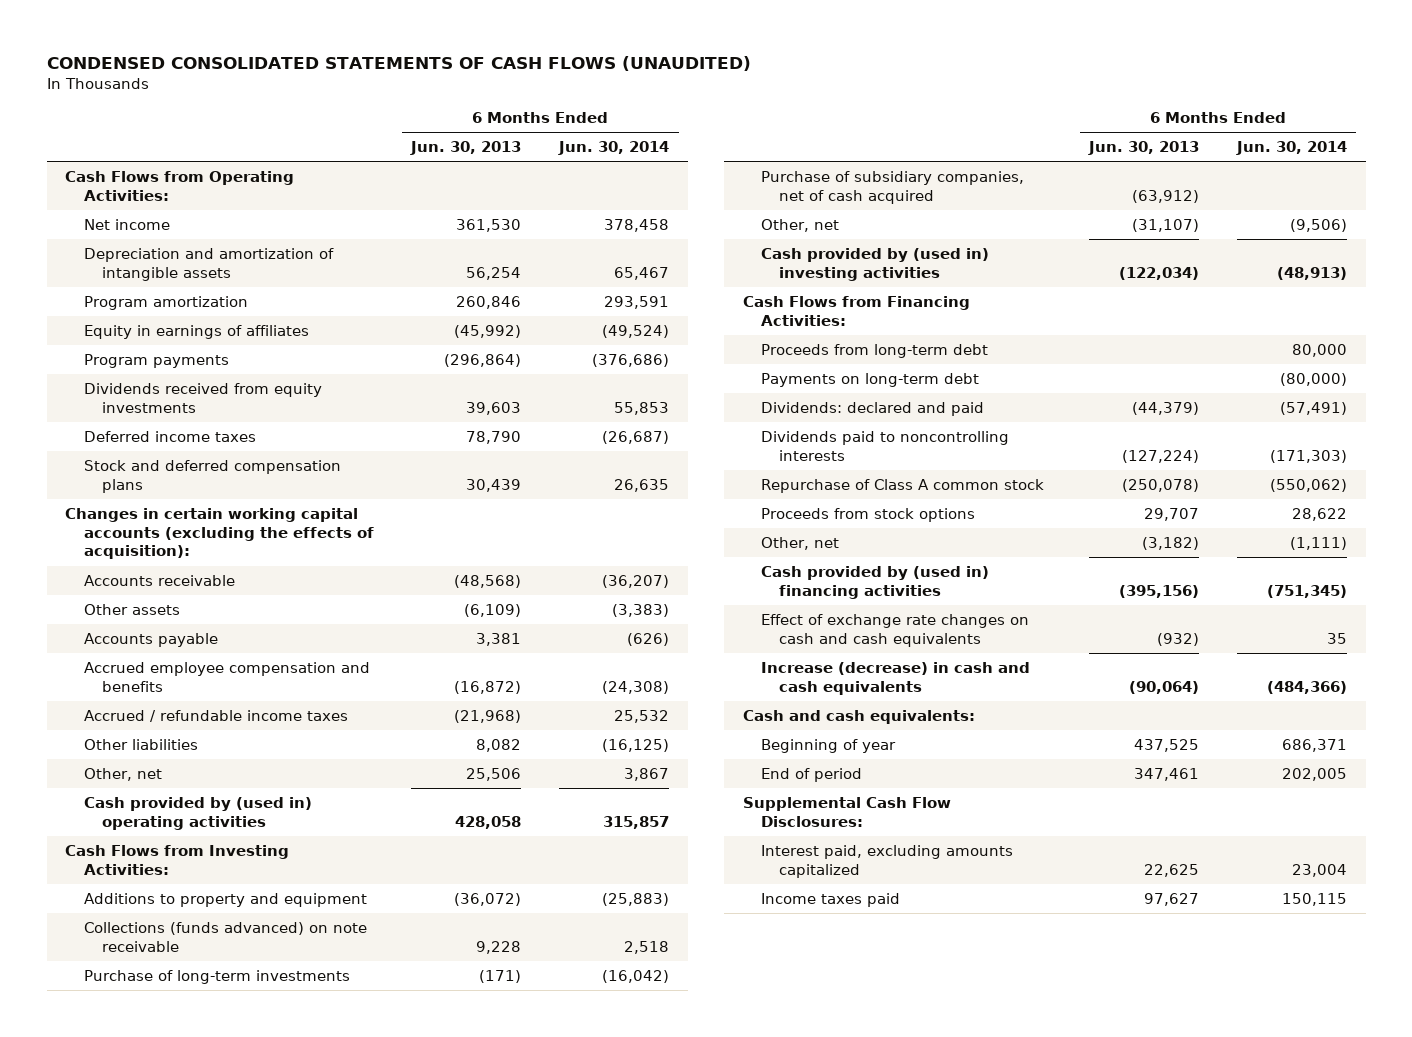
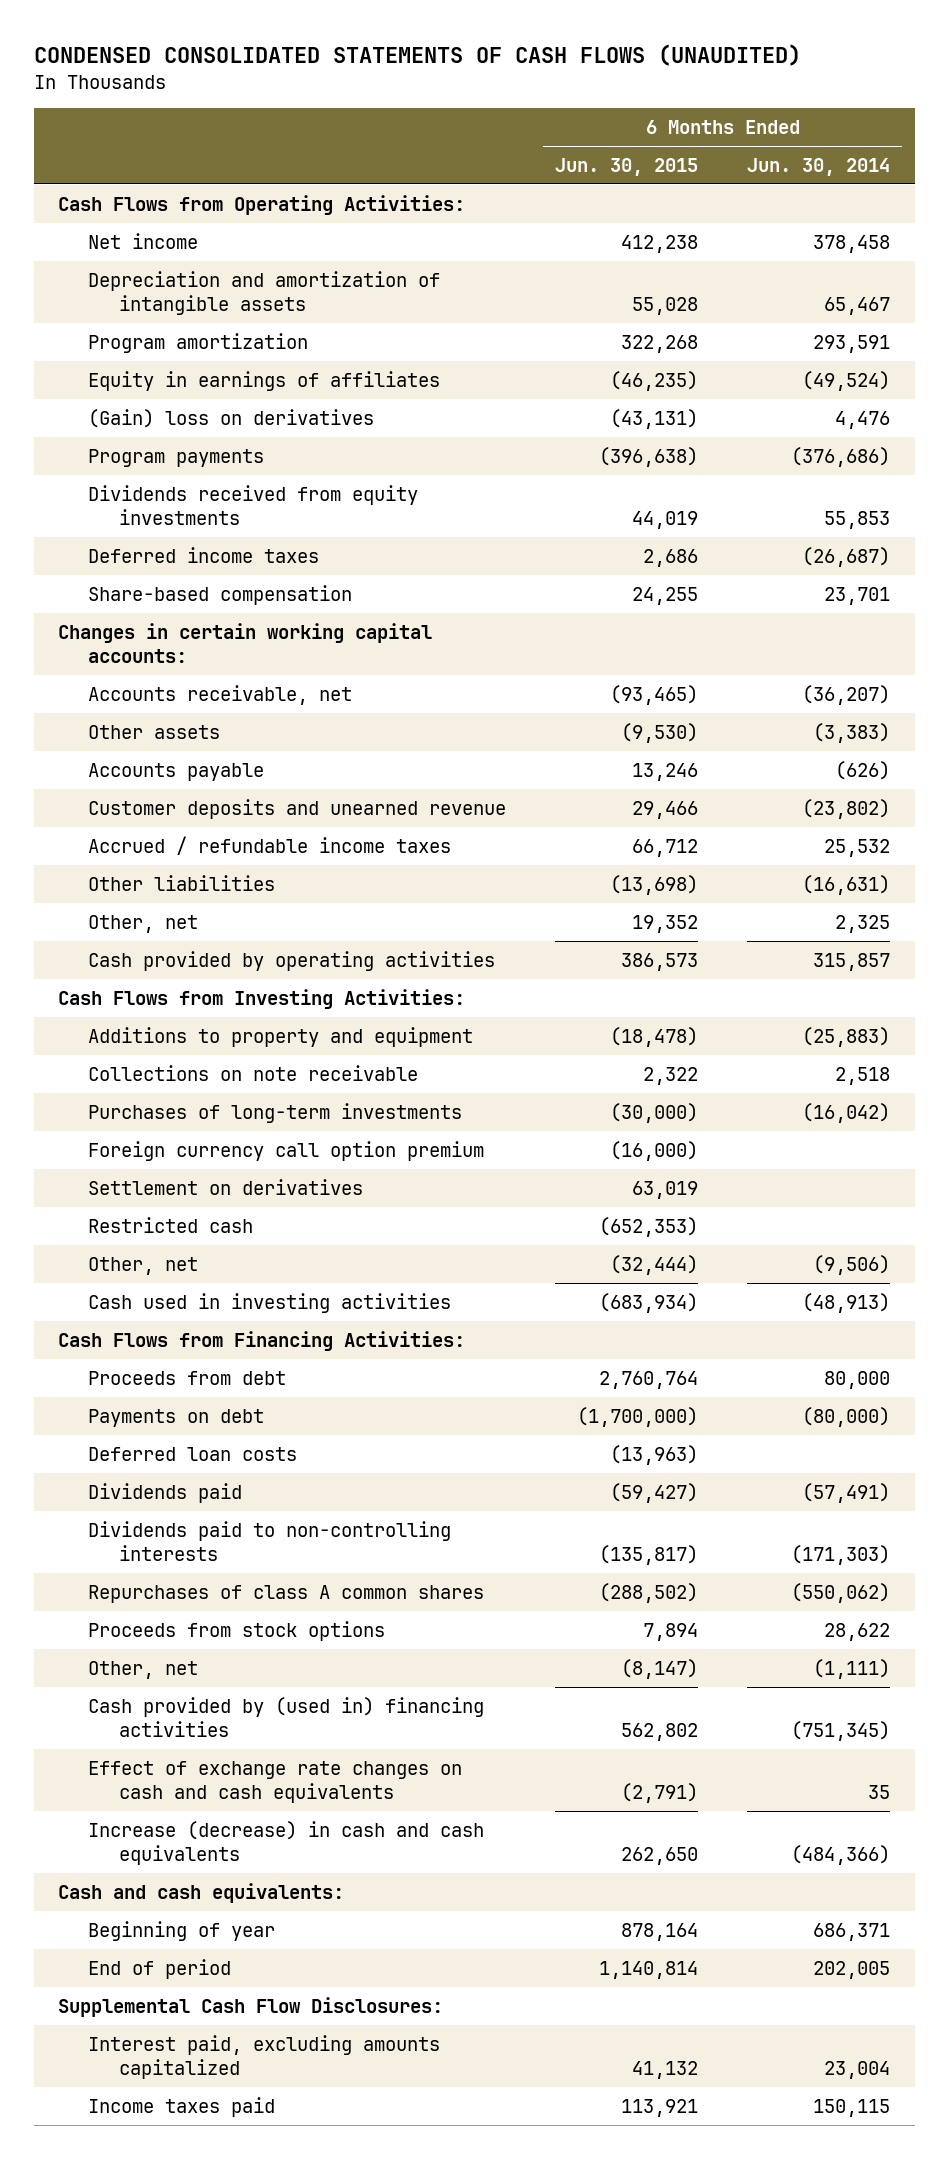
[410,141,522,156] Jun. 30, 2013 -> none
none -> [555,157,699,176] Jun. 30, 2015
none -> [88,408,375,428] (Gain) loss on derivatives
[83,459,341,493] Stock and deferred compensation plans -> none
none -> [88,584,353,605] Share-based compensation
[65,507,374,560] Changes in certain working capital accounts (excluding the effects of acquisition): -> [57,622,432,664] Changes in certain working capital accounts:
[83,574,235,586] Accounts receivable -> [88,684,353,705] Accounts receivable, net
[83,661,370,692] Accrued employee compensation and benefits -> none
none -> [88,798,507,819] Customer deposits and unearned revenue
[602,738,670,752] (16,125) -> [802,874,891,895] (16,631)
[624,767,670,781] 3,867 -> [835,914,891,933] 2,325
[83,796,312,830] Cash provided by (used in) operating activities -> [88,950,496,971] Cash provided by operating activities
[761,170,1025,204] Purchase of subsidiary companies, net of cash acquired -> none
[83,921,367,952] Collections (funds advanced) on note receivable -> [88,1064,419,1081] Collections on note receivable
[83,969,350,984] Purchase of long-term investments -> [88,1102,463,1123] Purchases of long-term investments
none -> [88,1140,485,1161] Foreign currency call option premium
none -> [88,1178,364,1195] Settlement on derivatives
none -> [88,1216,254,1233] Restricted cash
[761,247,990,281] Cash provided by (used in) investing activities -> [88,1292,452,1313] Cash used in investing activities
[761,343,989,358] Proceeds from long-term debt -> [88,1370,287,1385] Proceeds from debt
[761,372,980,387] Payments on long-term debt -> [88,1408,265,1427] Payments on debt
none -> [88,1446,298,1461] Deferred loan costs
[761,401,985,416] Dividends: declared and paid -> [88,1482,243,1503] Dividends paid
[761,430,1010,461] Dividends paid to noncontrolling interests -> [88,1520,452,1562] Dividends paid to non-controlling interests
[761,478,1045,493] Repurchase of Class A common stock -> [88,1584,485,1603] Repurchases of class A common shares

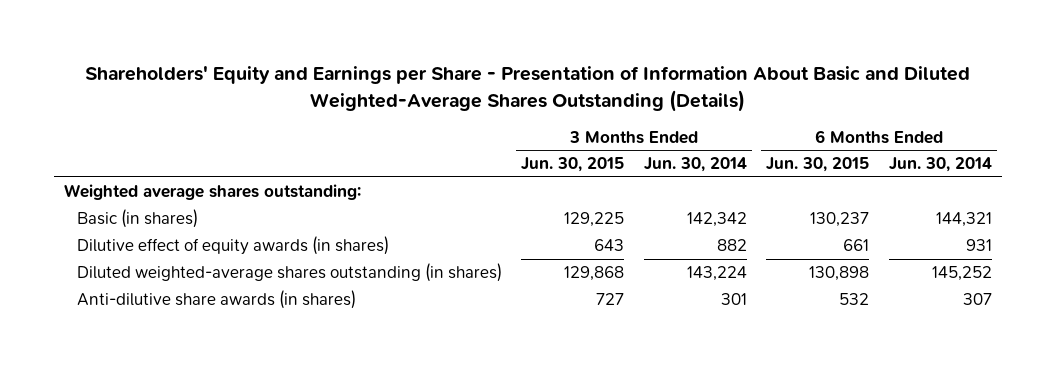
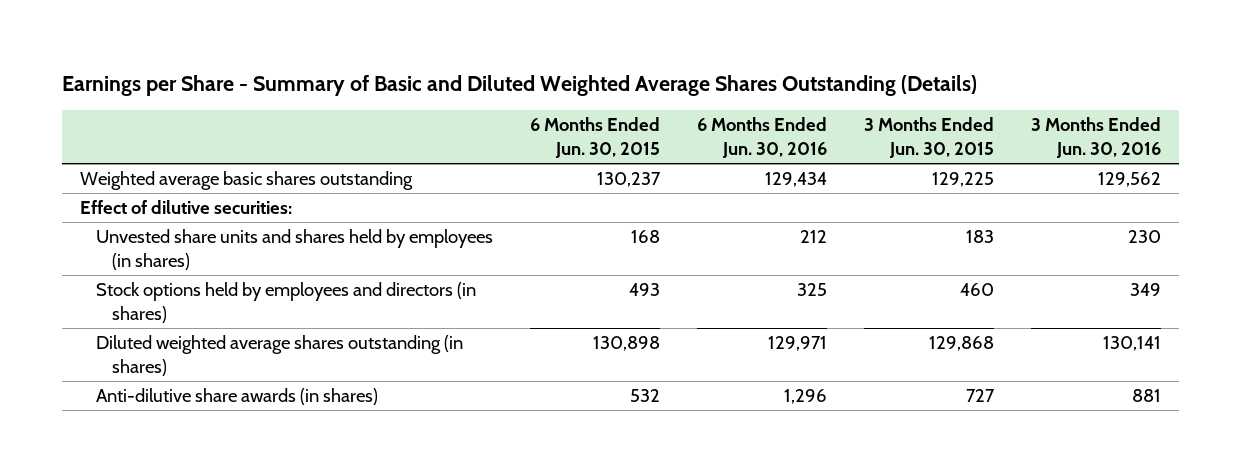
[84,66,970,112] Shareholders' Equity and Earnings per Share - Presentation of Information About Basic and Diluted Weighted-Average Shares Outstanding (Details) -> [62,75,978,97] Earnings per Share - Summary of Basic and Diluted Weighted Average Shares Outstanding (Details)
[643,157,747,173] Jun. 30, 2014 -> none
[888,157,992,173] Jun. 30, 2014 -> none
none -> [697,116,828,159] 6 Months Ended Jun. 30, 2016
none -> [1030,116,1161,159] 3 Months Ended Jun. 30, 2016
[64,184,362,201] Weighted average shares outstanding: -> none
[76,236,389,256] Dilutive effect of equity awards (in shares) -> none
[76,209,198,229] Basic (in shares) -> [80,171,414,191] Weighted average basic shares outstanding
none -> [80,200,293,215] Effect of dilutive securities:
none -> [96,229,494,271] Unvested share units and shares held by employees (in shares)
none -> [96,282,477,324] Stock options held by employees and directors (in shares)
[76,263,502,283] Diluted weighted-average shares outstanding (in shares) -> [96,335,464,377] Diluted weighted average shares outstanding (in shares)

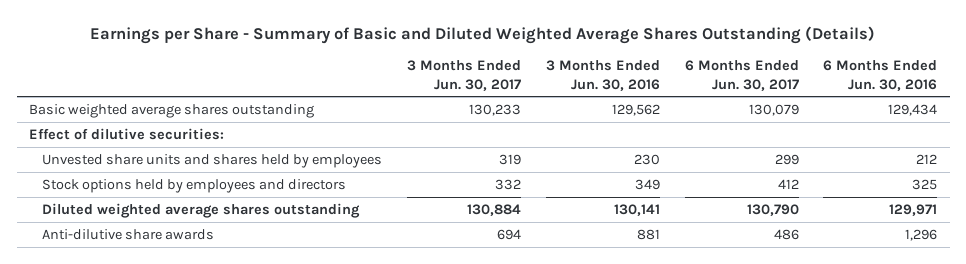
[530,116,661,159] 6 Months Ended Jun. 30, 2015 -> none
[863,116,994,159] 3 Months Ended Jun. 30, 2015 -> none
none -> [407,60,522,91] 3 Months Ended Jun. 30, 2017
none -> [684,60,799,91] 6 Months Ended Jun. 30, 2017
[80,171,414,191] Weighted average basic shares outstanding -> [29,103,315,118] Basic weighted average shares outstanding
[96,229,494,271] Unvested share units and shares held by employees (in shares) -> [42,153,383,168] Unvested share units and shares held by employees
[96,282,477,324] Stock options held by employees and directors (in shares) -> [42,178,347,193] Stock options held by employees and directors
[96,335,464,377] Diluted weighted average shares outstanding (in shares) -> [42,202,361,218] Diluted weighted average shares outstanding
[96,388,379,406] Anti-dilutive share awards (in shares) -> [42,228,215,240] Anti-dilutive share awards

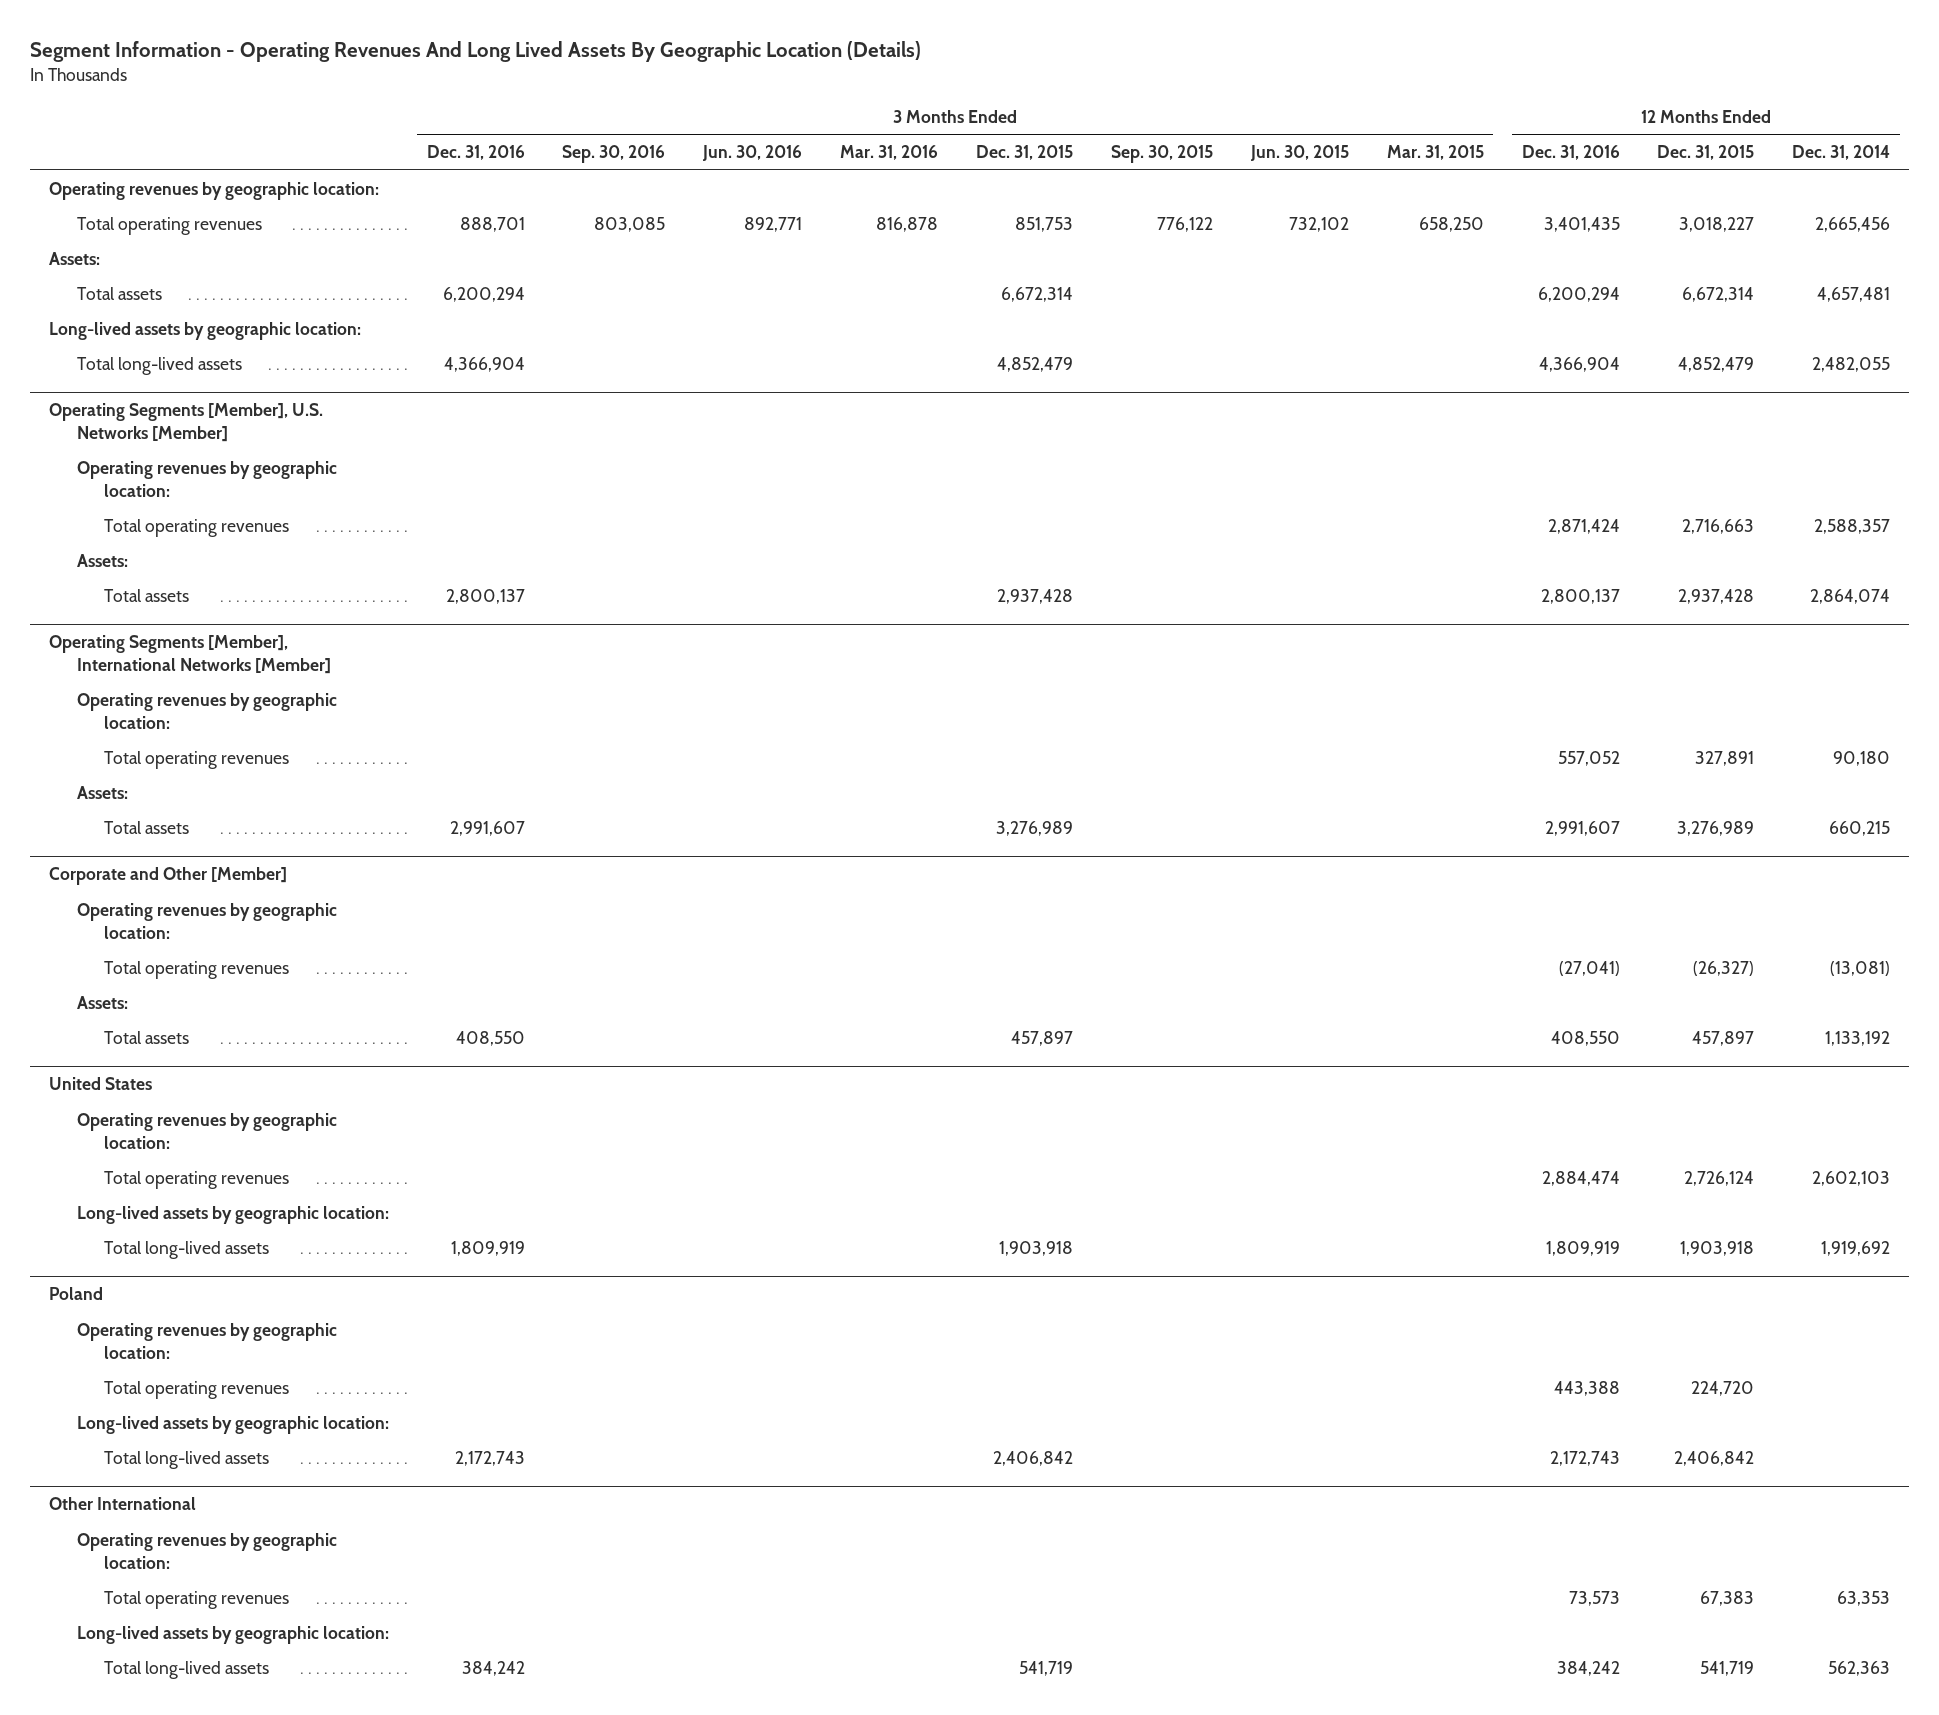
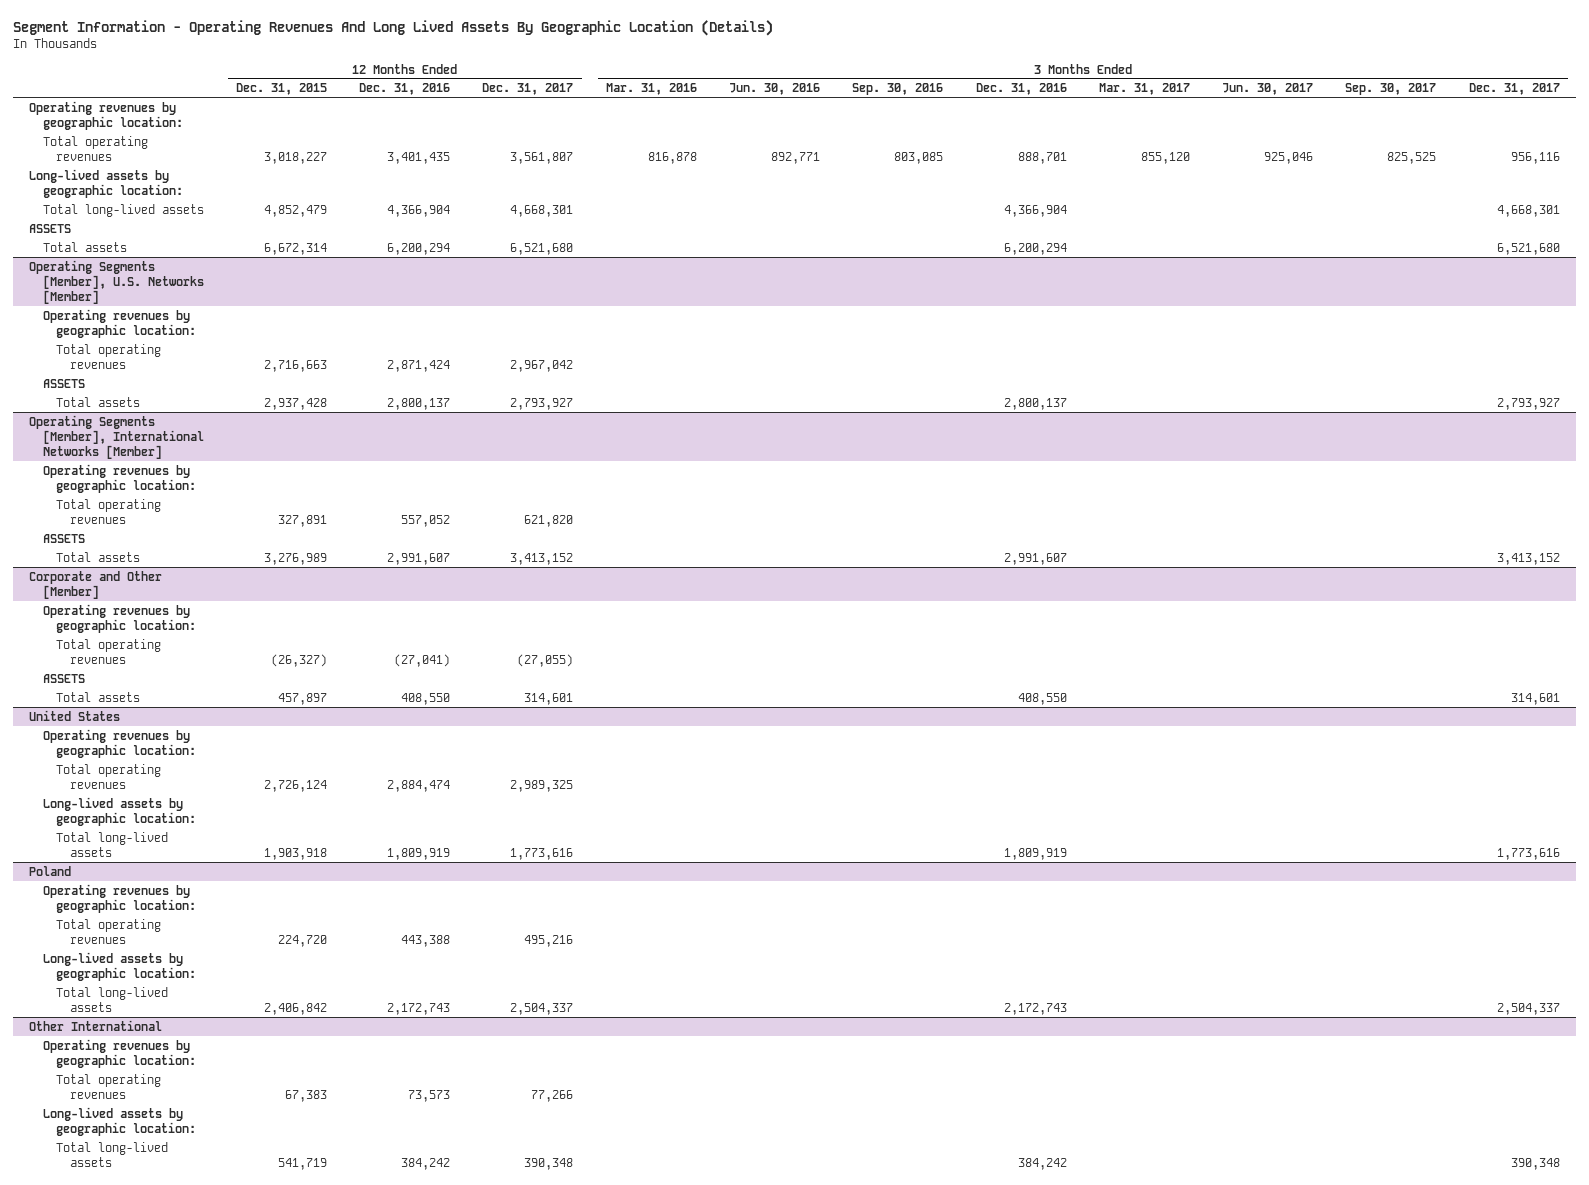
[976,145,1074,161] Dec. 31, 2015 -> none
[1110,145,1213,164] Sep. 30, 2015 -> none
[1249,145,1349,162] Jun. 30, 2015 -> none
[1386,145,1484,161] Mar. 31, 2015 -> none
[1792,145,1891,161] Dec. 31, 2014 -> none
none -> [482,83,574,96] Dec. 31, 2017
none -> [1098,83,1190,96] Mar. 31, 2017
none -> [1222,83,1314,96] Jun. 30, 2017
none -> [1345,83,1437,96] Sep. 30, 2017
none -> [1468,83,1560,96] Dec. 31, 2017
[48,251,100,265] Assets: -> none
none -> [29,223,72,233] ASSETS
[76,286,162,300] Total assets -> [42,241,127,252] Total assets
[76,553,128,567] Assets: -> [42,378,85,388] ASSETS
[76,785,128,799] Assets: -> [42,533,85,543] ASSETS
[76,995,128,1009] Assets: -> [42,673,85,683] ASSETS

